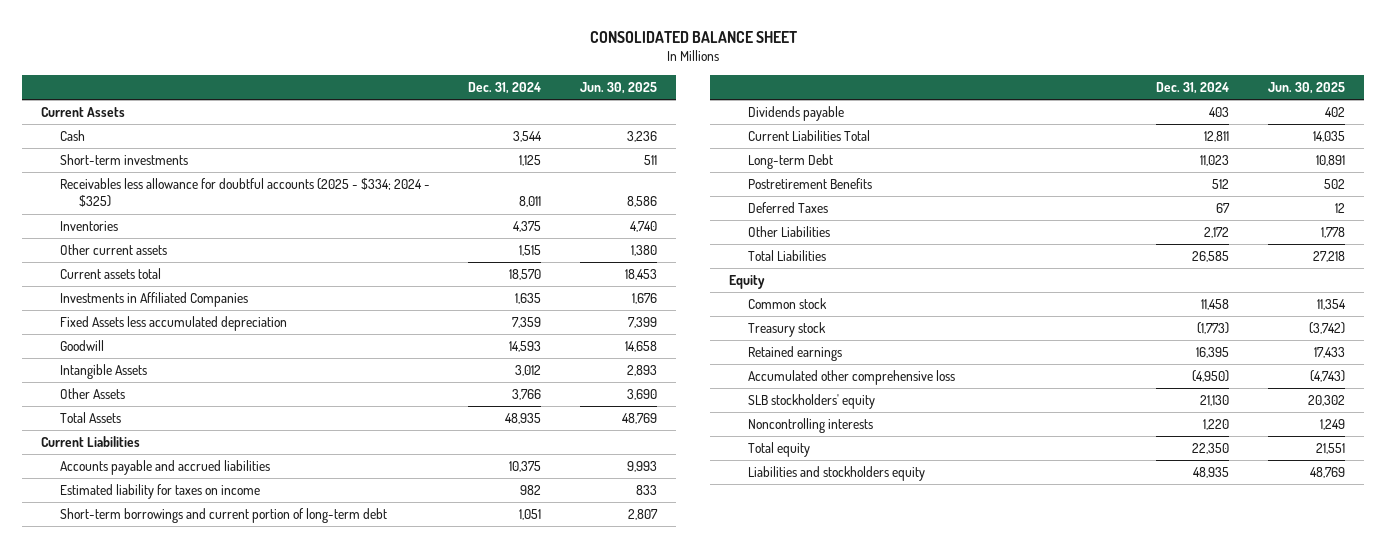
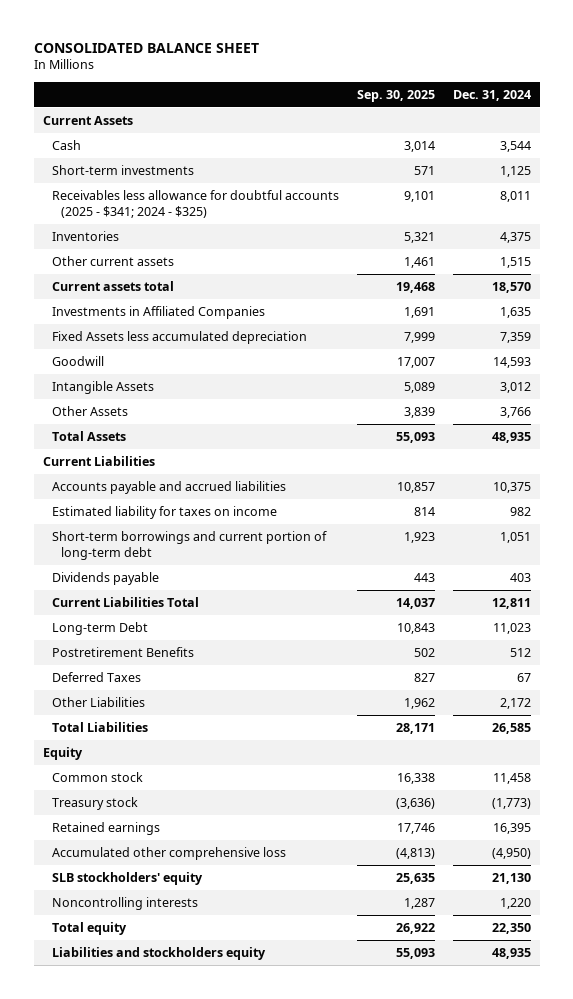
[579,82,657,95] Jun. 30, 2025 -> none
none -> [356,89,435,102] Sep. 30, 2025
[59,178,430,208] Receivables less allowance for doubtful accounts (2025 - $334; 2024 - $325) -> [51,189,339,218] Receivables less allowance for doubtful accounts (2025 - $341; 2024 - $325)

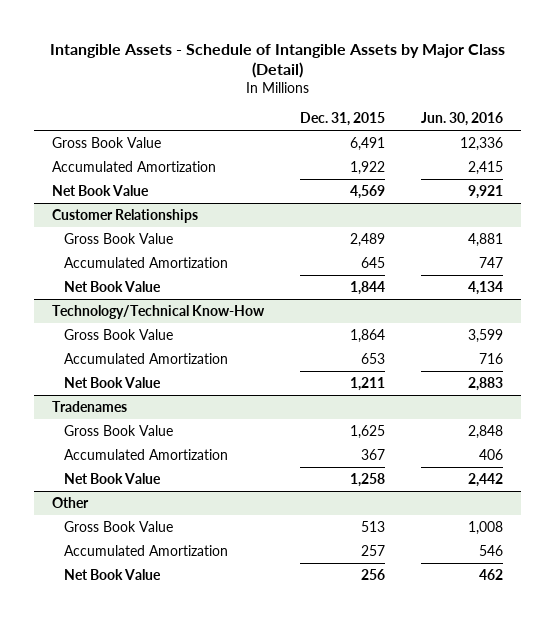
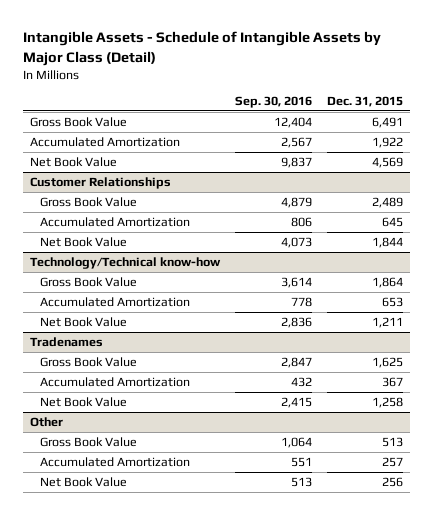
[421,112,504,127] Jun. 30, 2016 -> none
none -> [235,95,313,108] Sep. 30, 2016
[52,304,266,319] Technology/Technical Know-How -> [30,256,222,269] Technology/Technical know-how

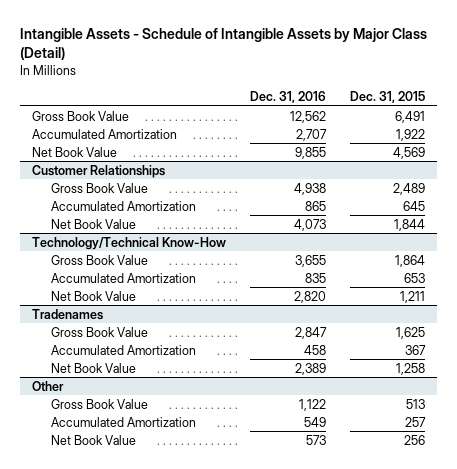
[235,95,313,108] Sep. 30, 2016 -> none
none -> [249,90,326,103] Dec. 31, 2016
[30,256,222,269] Technology/Technical know-how -> [31,236,226,250] Technology/Technical Know-How

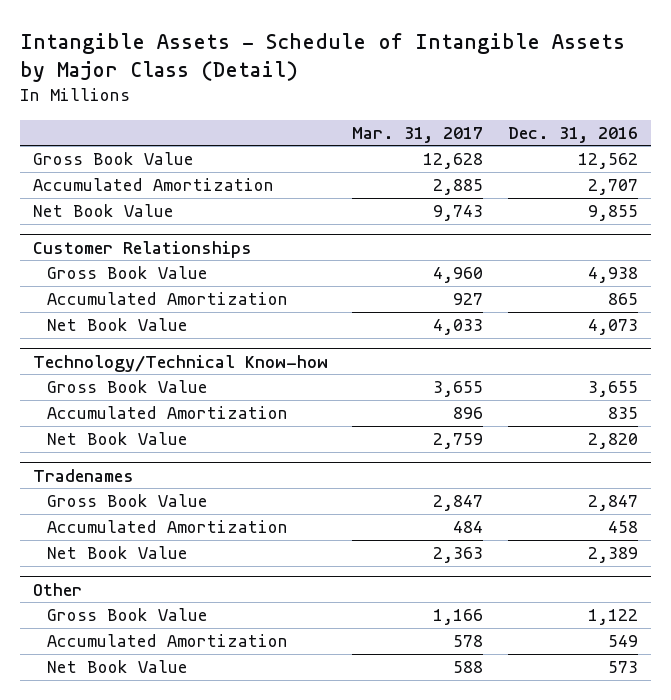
[350,90,426,103] Dec. 31, 2015 -> none
none -> [352,126,484,143] Mar. 31, 2017
[31,236,226,250] Technology/Technical Know-How -> [32,354,328,372] Technology/Technical Know-how

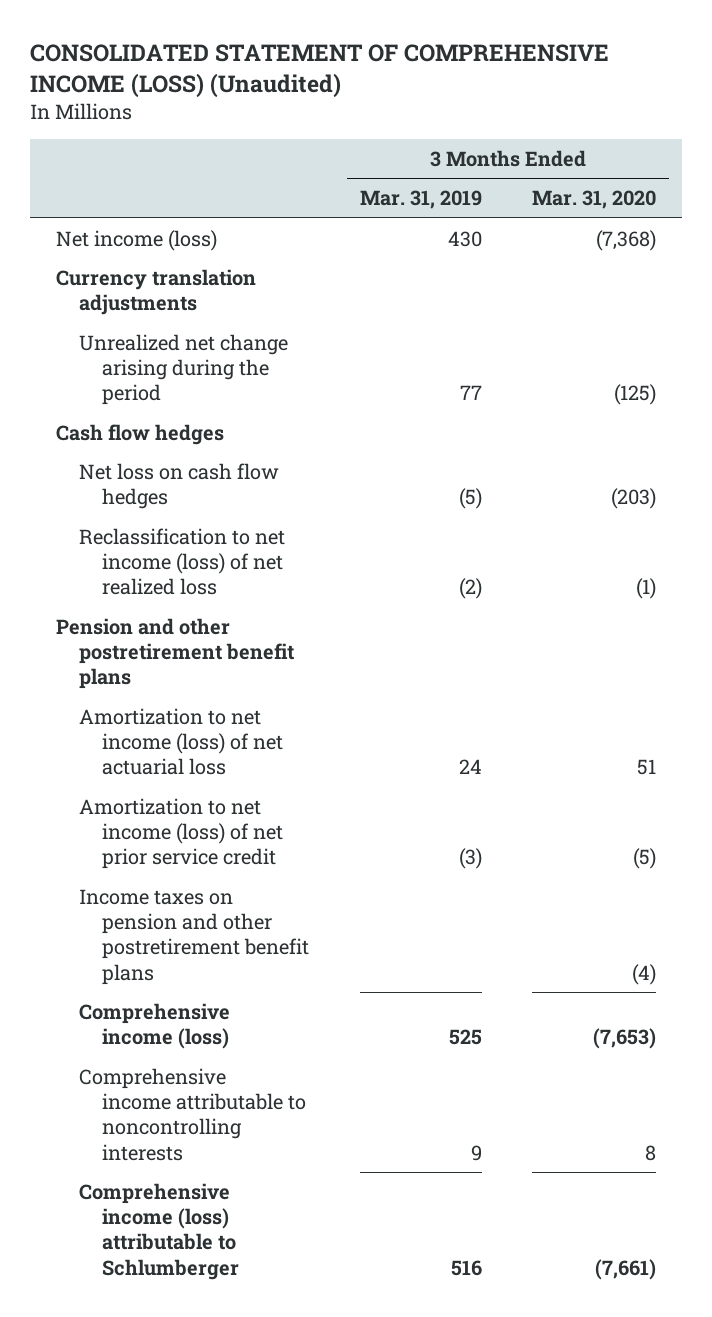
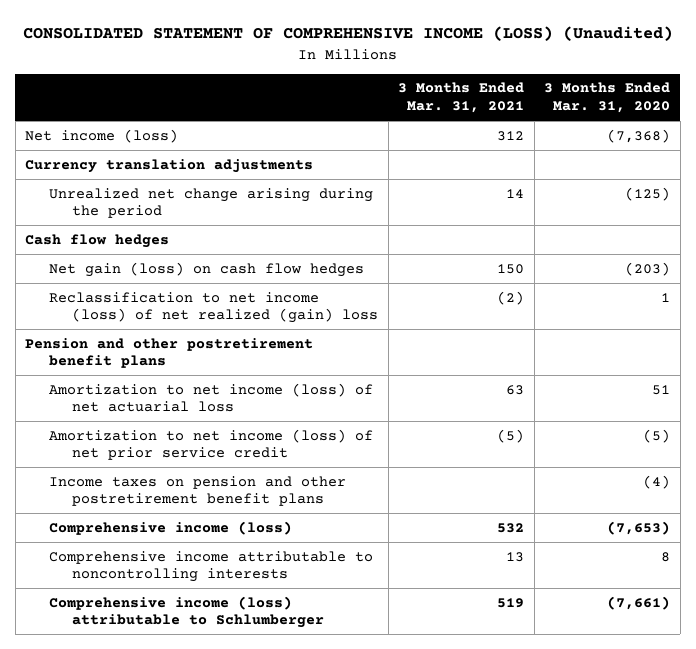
[359,190,482,210] Mar. 31, 2019 -> none
none -> [398,82,525,114] 3 Months Ended Mar. 31, 2021
[78,462,279,510] Net loss on cash flow hedges -> [48,261,364,277] Net gain (loss) on cash flow hedges
[78,527,285,596] Reclassification to net income (loss) of net realized loss -> [48,291,379,324] Reclassification to net income (loss) of net realized (gain) loss
[636,578,657,600] (1) -> [661,292,671,302] 1

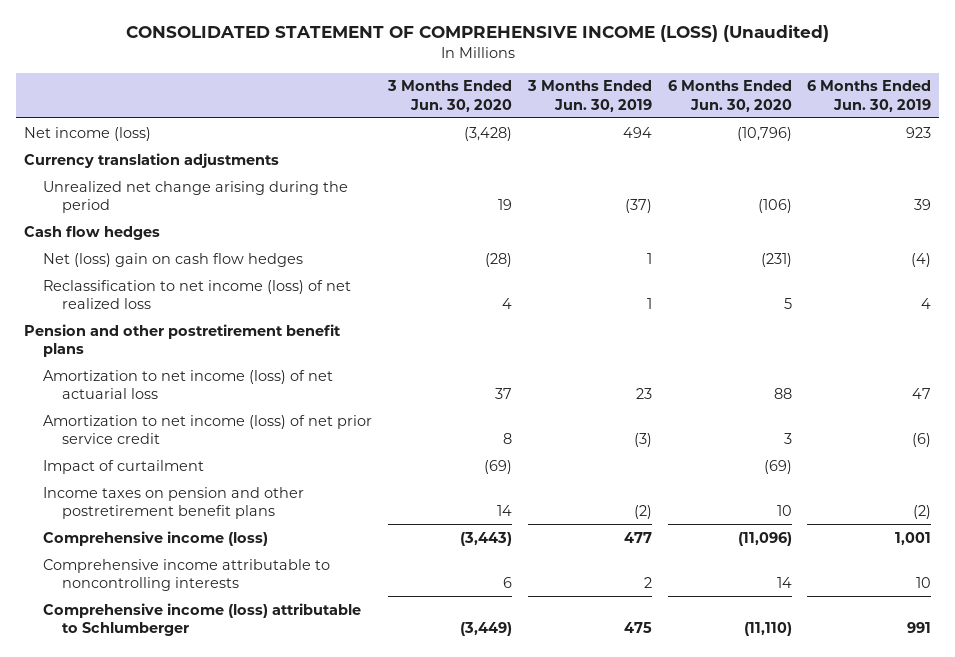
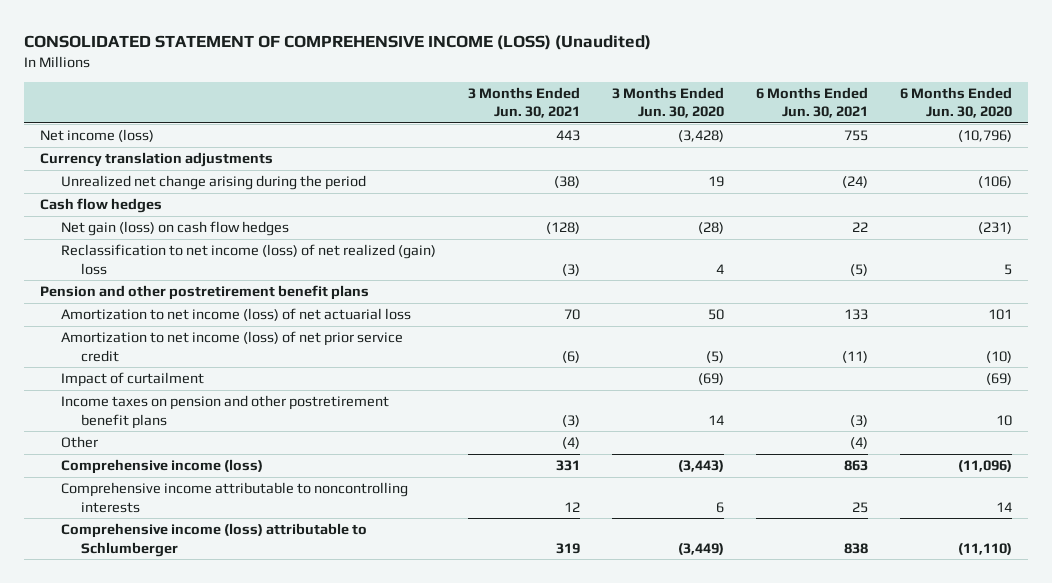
[526,80,652,112] 3 Months Ended Jun. 30, 2019 -> none
[807,80,932,112] 6 Months Ended Jun. 30, 2019 -> none
none -> [467,86,580,119] 3 Months Ended Jun. 30, 2021
none -> [755,86,868,119] 6 Months Ended Jun. 30, 2021
[43,252,304,267] Net (loss) gain on cash flow hedges -> [60,221,289,237] Net gain (loss) on cash flow hedges
[43,279,352,309] Reclassification to net income (loss) of net realized loss -> [60,244,436,275] Reclassification to net income (loss) of net realized (gain) loss
[494,387,512,399] 37 -> [707,309,724,321] 50
[773,387,792,399] 88 -> [987,309,1012,321] 101
[502,432,512,444] 8 -> [705,350,724,363] (5)
[783,432,792,444] 3 -> [985,350,1012,363] (10)
none -> [60,436,98,449] Other

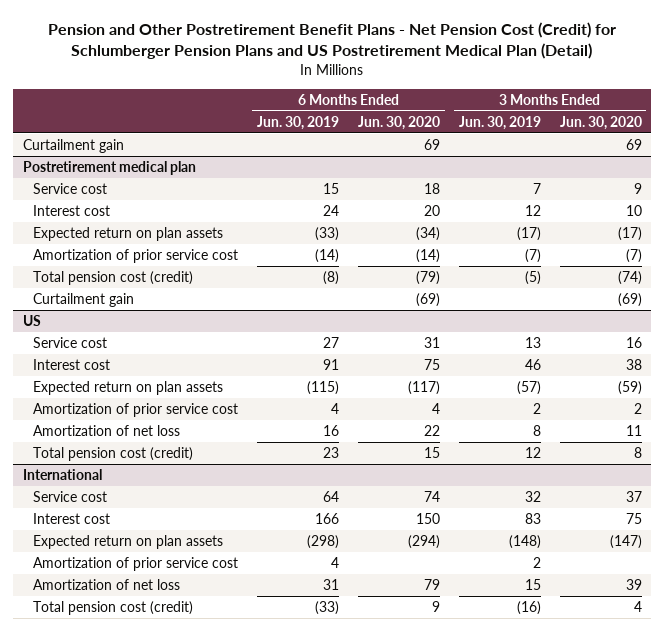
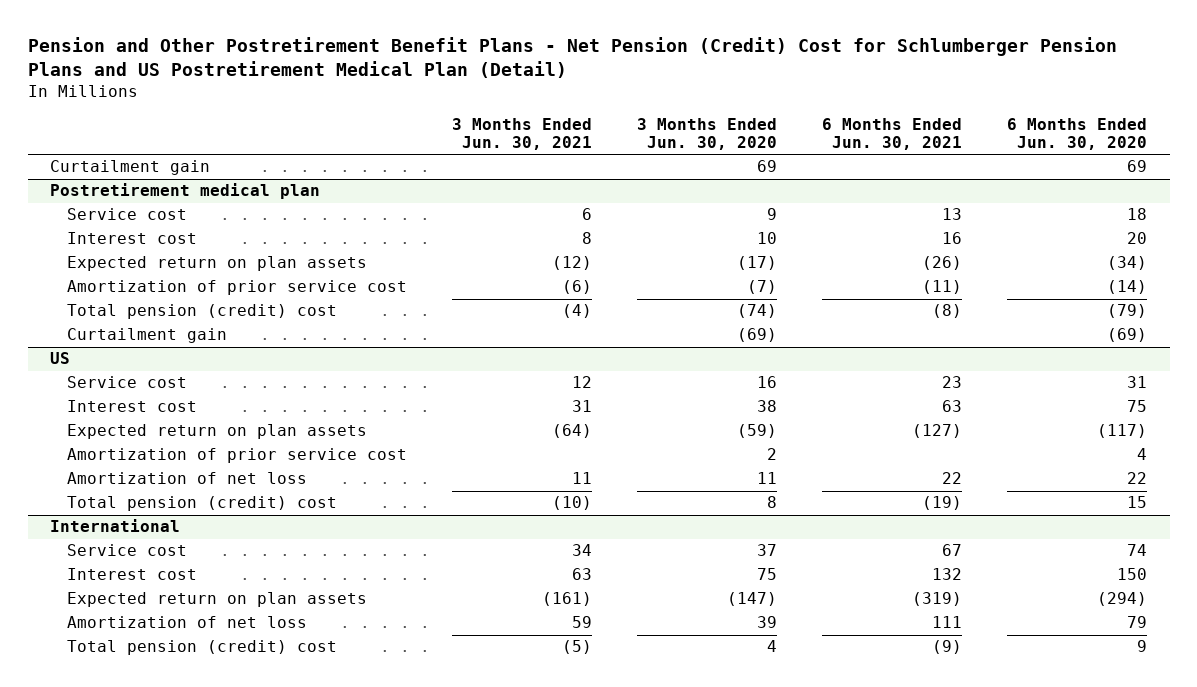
[48,21,617,60] Pension and Other Postretirement Benefit Plans - Net Pension Cost (Credit) for Schlumberger Pension Plans and US Postretirement Medical Plan (Detail) -> [27,36,1117,78] Pension and Other Postretirement Benefit Plans - Net Pension (Credit) Cost for Schlumberger Pension Plans and US Postretirement Medical Plan (Detail)
[257,115,340,130] Jun. 30, 2019 -> none
[458,115,541,130] Jun. 30, 2019 -> none
none -> [452,117,593,151] 3 Months Ended Jun. 30, 2021
none -> [822,117,963,151] 6 Months Ended Jun. 30, 2021
[33,271,194,286] Total pension cost (credit) -> [67,304,338,320] Total pension (credit) cost
[33,447,194,462] Total pension cost (credit) -> [67,496,338,512] Total pension (credit) cost
[33,557,239,572] Amortization of prior service cost -> none
[33,601,194,616] Total pension cost (credit) -> [67,640,338,656] Total pension (credit) cost

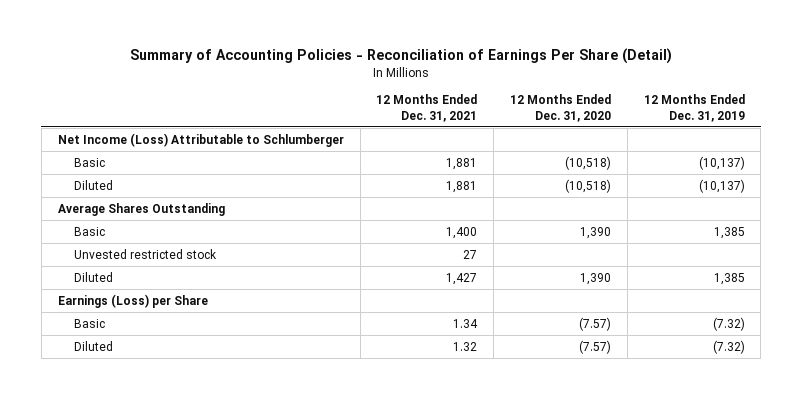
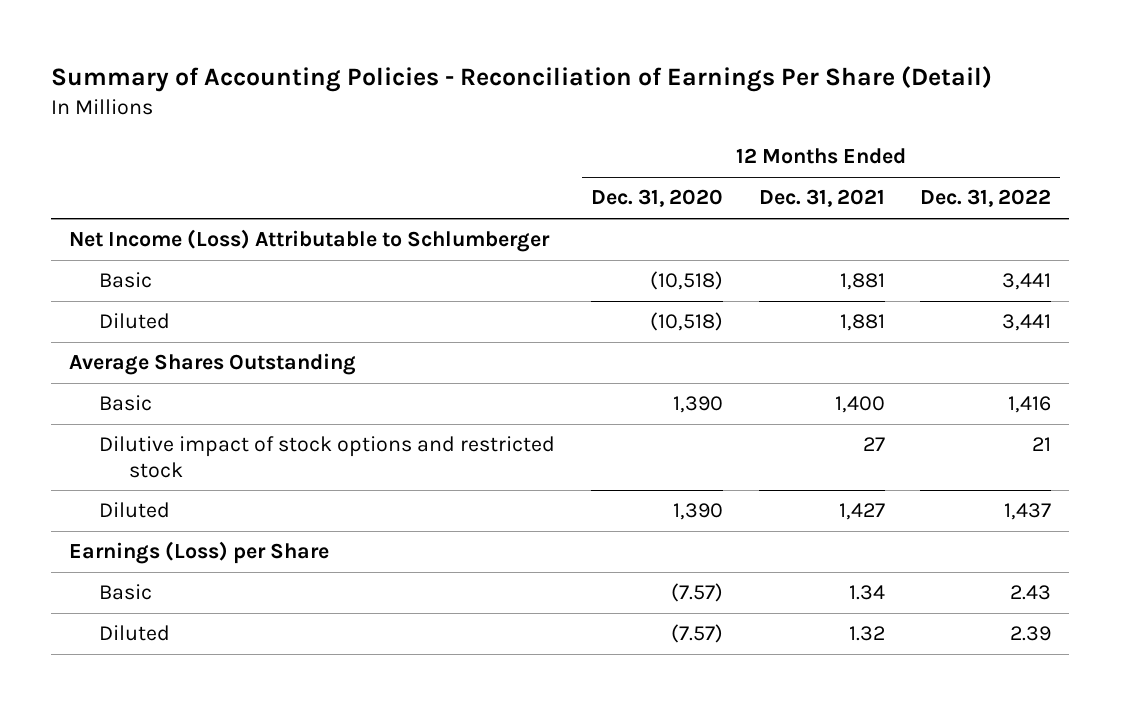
[643,94,745,122] 12 Months Ended Dec. 31, 2019 -> none
none -> [920,189,1052,208] Dec. 31, 2022
[73,248,217,259] Unvested restricted stock -> none
none -> [99,436,556,478] Dilutive impact of stock options and restricted stock

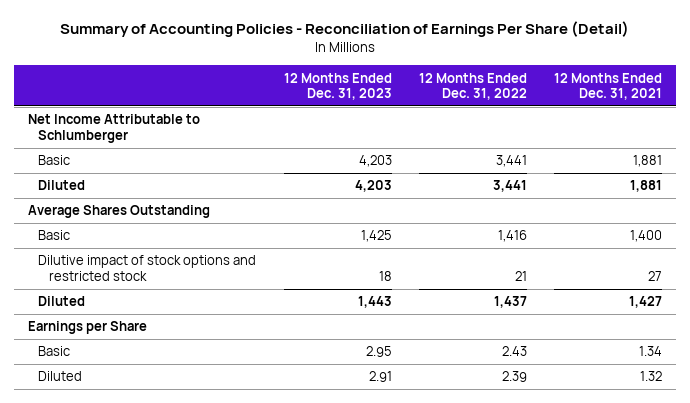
[590,189,723,208] Dec. 31, 2020 -> none
none -> [283,72,392,101] 12 Months Ended Dec. 31, 2023
[69,229,551,253] Net Income (Loss) Attributable to Schlumberger -> [27,114,200,143] Net Income Attributable to Schlumberger
[69,541,330,565] Earnings (Loss) per Share -> [27,321,147,335] Earnings per Share

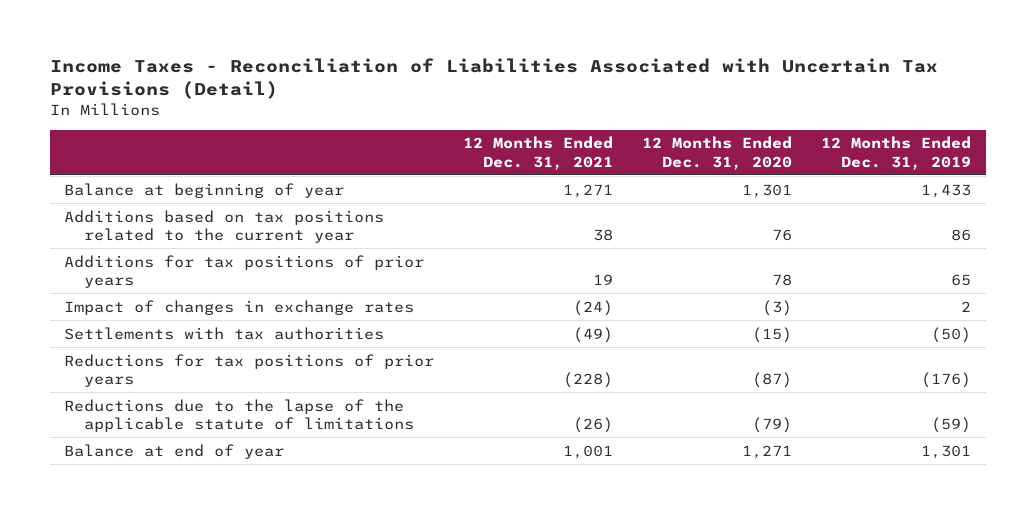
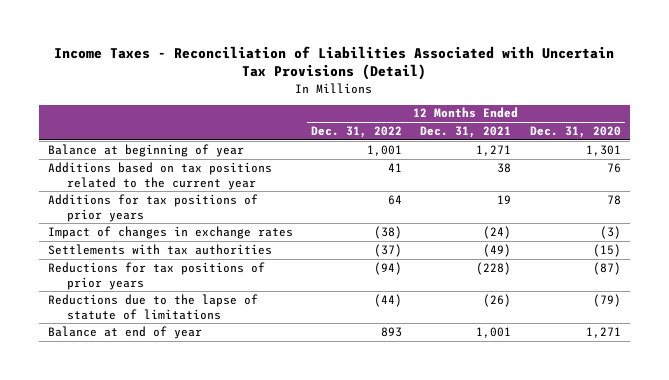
[821,136,972,170] 12 Months Ended Dec. 31, 2019 -> none
none -> [311,126,403,139] Dec. 31, 2022
[64,398,414,432] Reductions due to the lapse of the applicable statute of limitations -> [48,293,259,320] Reductions due to the lapse of statute of limitations

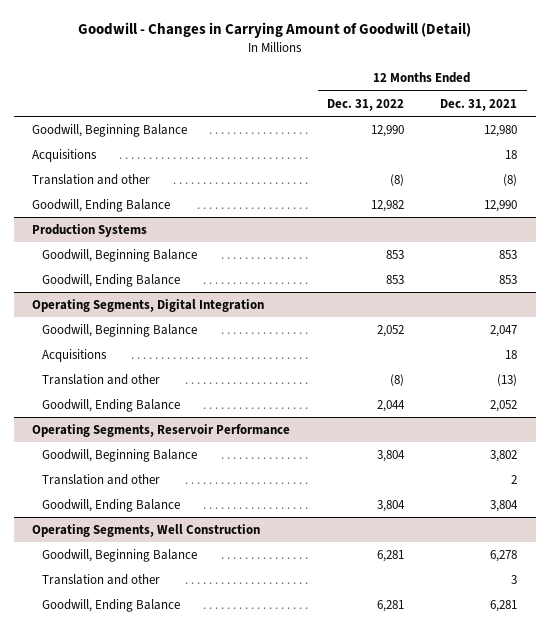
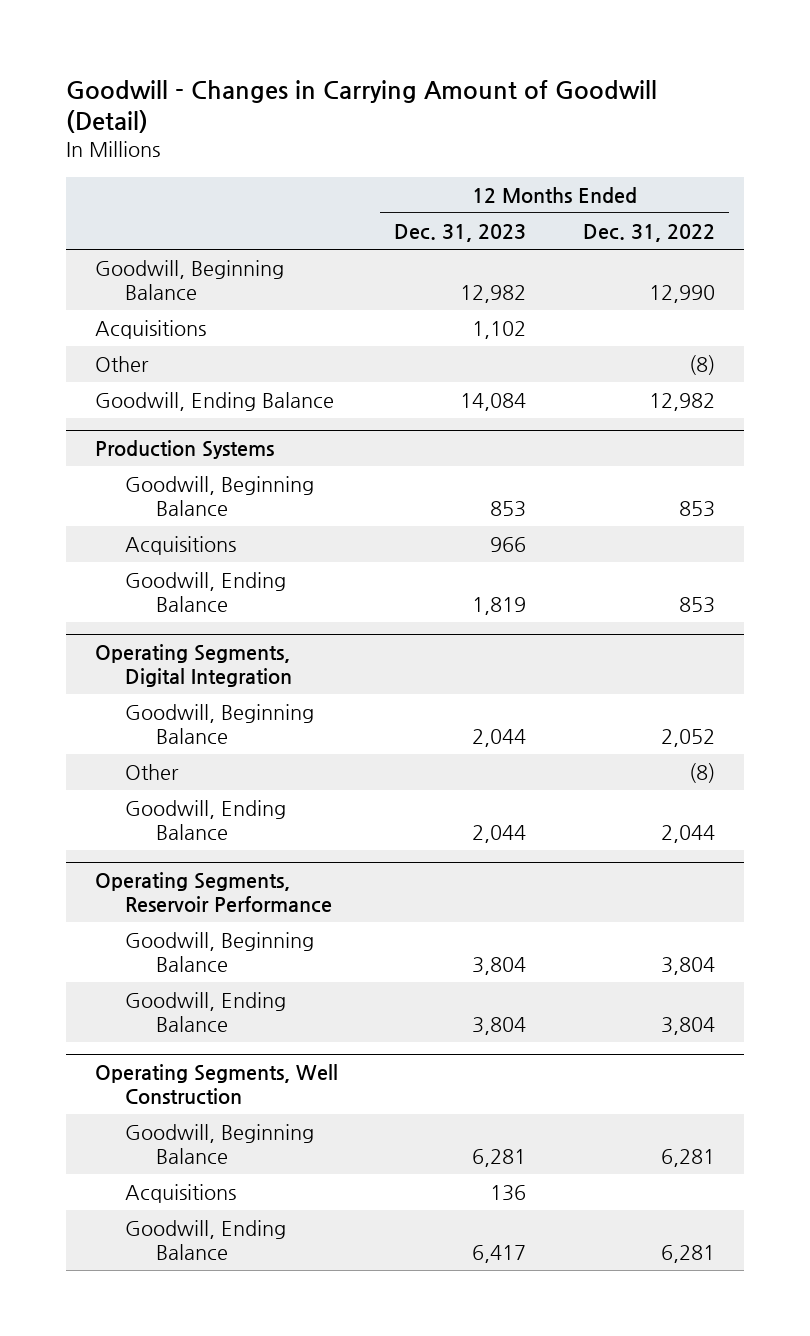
[440,98,518,111] Dec. 31, 2021 -> none
none -> [394,224,527,243] Dec. 31, 2023
[32,174,151,186] Translation and other -> [94,356,149,373] Other
none -> [125,536,237,556] Acquisitions
[42,349,108,363] Acquisitions -> none
[42,374,161,386] Translation and other -> [125,764,180,781] Other
[42,474,161,486] Translation and other -> none
[42,574,161,586] Translation and other -> none
none -> [125,1184,237,1204] Acquisitions

